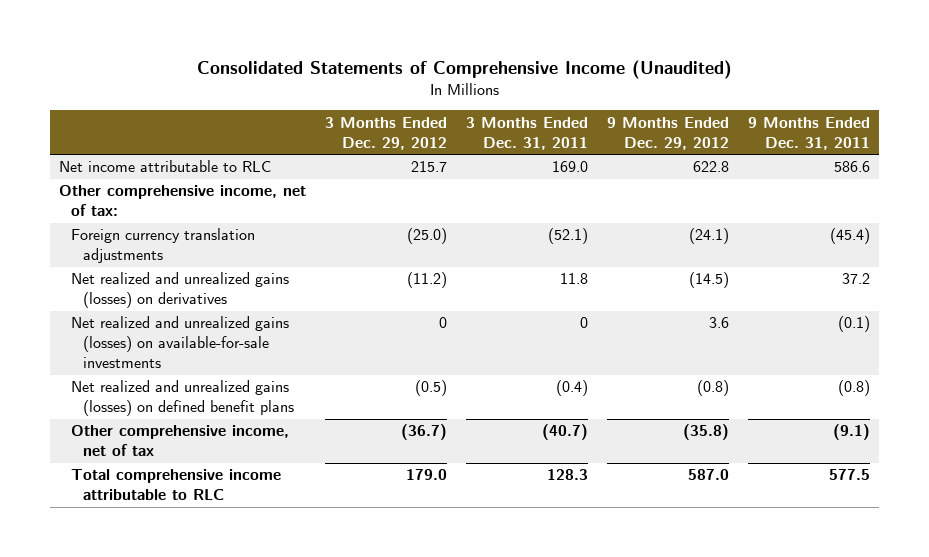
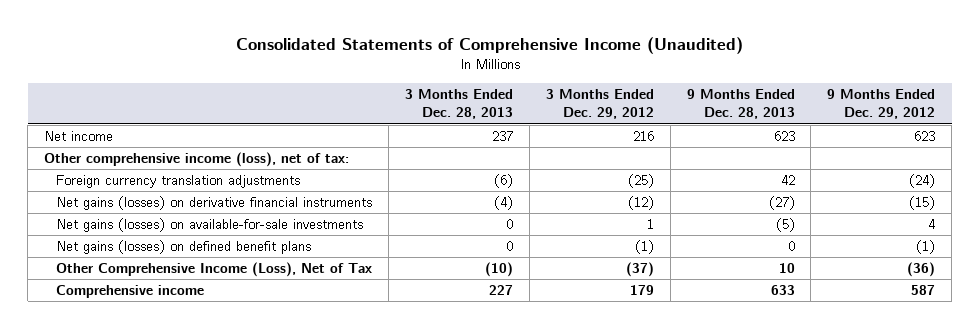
[466,116,589,150] 3 Months Ended Dec. 31, 2011 -> none
[748,116,871,150] 9 Months Ended Dec. 31, 2011 -> none
none -> [405,89,514,120] 3 Months Ended Dec. 28, 2013
none -> [686,89,795,120] 9 Months Ended Dec. 28, 2013
[59,160,272,173] Net income attributable to RLC -> [43,131,113,142] Net income
[411,161,448,173] 215.7 -> [632,131,654,142] 216
[693,161,730,173] 622.8 -> [914,131,936,142] 623
[59,185,307,217] Other comprehensive income, net of tax: -> [43,152,349,168] Other comprehensive income (loss), net of tax:
[407,228,448,245] (25.0) -> [627,174,654,189] (25)
[689,228,730,245] (24.1) -> [909,174,936,189] (24)
[71,272,290,309] Net realized and unrealized gains (losses) on derivatives -> [56,196,373,211] Net gains (losses) on derivative financial instruments
[407,272,448,289] (11.2) -> [627,196,654,211] (12)
[689,272,730,289] (14.5) -> [909,196,936,211] (15)
[71,316,290,368] Net realized and unrealized gains (losses) on available-for-sale investments -> [56,218,364,233] Net gains (losses) on available-for-sale investments
[439,317,448,329] 0 -> [646,219,654,230] 1
[709,317,730,329] 3.6 -> [928,219,936,230] 4
[71,380,294,417] Net realized and unrealized gains (losses) on defined benefit plans -> [56,240,312,255] Net gains (losses) on defined benefit plans
[415,380,448,397] (0.5) -> [634,240,654,255] (1)
[697,380,730,397] (0.8) -> [916,240,936,255] (1)
[71,425,290,457] Other comprehensive income, net of tax -> [56,262,373,278] Other Comprehensive Income (Loss), Net of Tax
[401,424,448,441] (36.7) -> [625,262,654,278] (37)
[683,424,730,441] (35.8) -> [907,262,936,278] (36)
[71,469,282,501] Total comprehensive income attributable to RLC -> [56,285,205,299] Comprehensive income
[406,469,448,481] 179.0 -> [629,285,654,296] 179
[688,469,730,481] 587.0 -> [911,285,936,296] 587

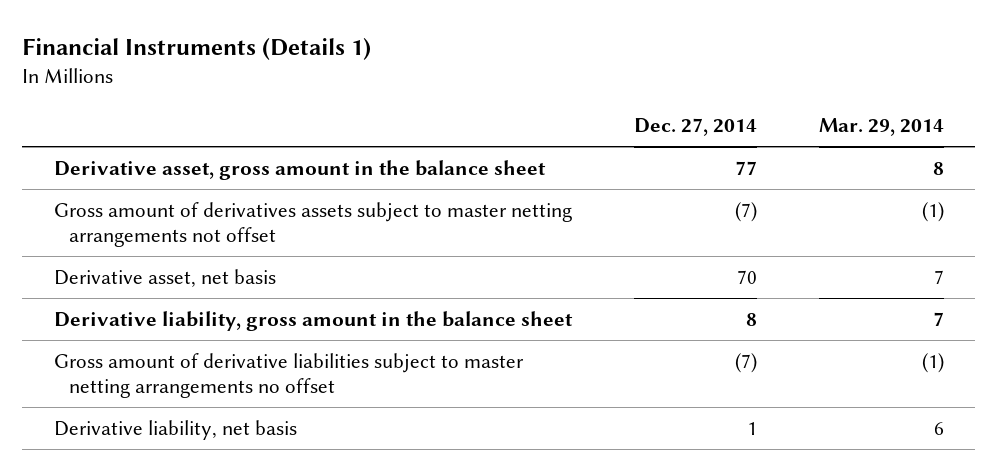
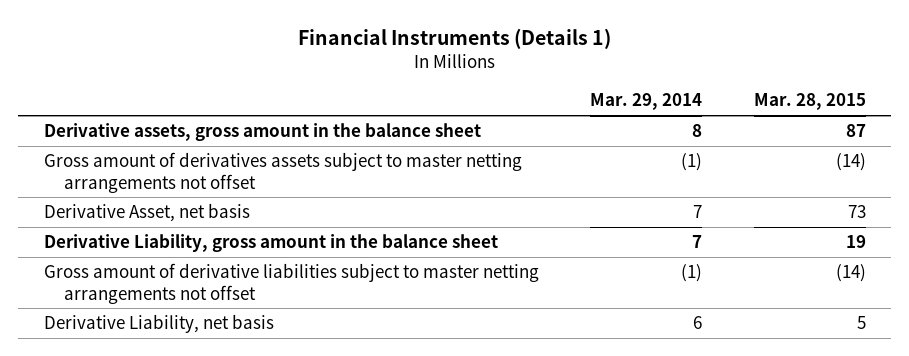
[633,118,757,137] Dec. 27, 2014 -> none
none -> [753,93,866,111] Mar. 28, 2015
[53,159,546,180] Derivative asset, gross amount in the balance sheet -> [43,123,481,142] Derivative assets, gross amount in the balance sheet
[53,268,276,287] Derivative asset, net basis -> [43,203,250,223] Derivative Asset, net basis
[53,310,573,331] Derivative liability, gross amount in the balance sheet -> [43,234,498,253] Derivative Liability, gross amount in the balance sheet
[53,352,524,399] Gross amount of derivative liabilities subject to master netting arrangements no offset -> [43,263,539,304] Gross amount of derivative liabilities subject to master netting arrangements not offset
[53,419,297,440] Derivative liability, net basis -> [43,314,274,334] Derivative Liability, net basis

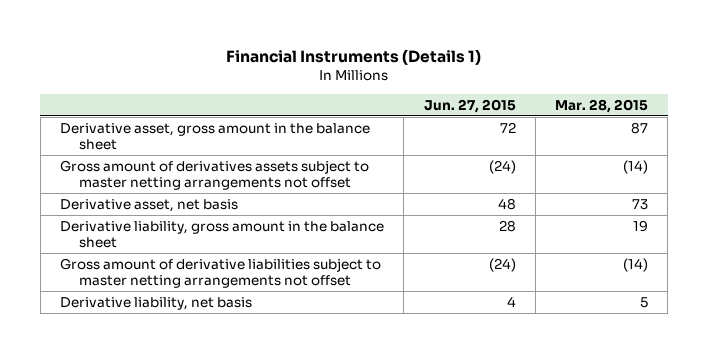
[590,93,703,111] Mar. 29, 2014 -> none
none -> [423,98,516,113] Jun. 27, 2015
[43,123,481,142] Derivative assets, gross amount in the balance sheet -> [60,123,371,151] Derivative asset, gross amount in the balance sheet
[43,203,250,223] Derivative Asset, net basis -> [60,199,239,213] Derivative asset, net basis
[43,234,498,253] Derivative Liability, gross amount in the balance sheet -> [60,221,385,249] Derivative liability, gross amount in the balance sheet
[43,314,274,334] Derivative Liability, net basis -> [60,297,253,311] Derivative liability, net basis

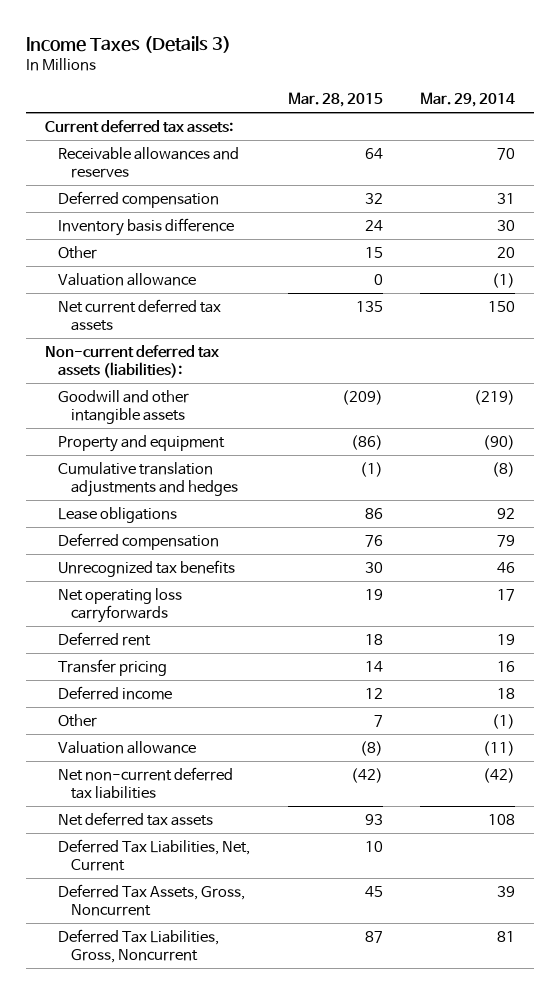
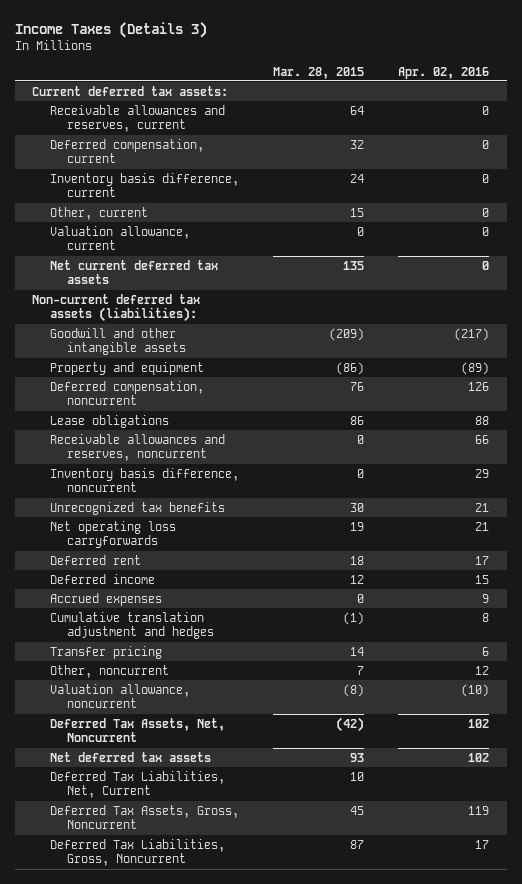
[420,92,516,108] Mar. 29, 2014 -> none
none -> [398,66,490,79] Apr. 02, 2016
[57,146,239,178] Receivable allowances and reserves -> [49,104,225,133] Receivable allowances and reserves, current
[57,190,219,208] Deferred compensation -> [49,138,204,164] Deferred compensation, current
[57,217,234,236] Inventory basis difference -> [49,172,239,198] Inventory basis difference, current
[57,245,97,259] Other -> [49,206,148,220] Other, current
[57,272,196,286] Valuation allowance -> [49,225,190,251] Valuation allowance, current
[57,461,238,497] Cumulative translation adjustments and hedges -> none
none -> [49,380,204,406] Deferred compensation, noncurrent
[57,532,219,550] Deferred compensation -> none
none -> [49,433,225,462] Receivable allowances and reserves, noncurrent
none -> [49,467,239,493] Inventory basis difference, noncurrent
[57,766,233,799] Net non-current deferred tax liabilities -> none
none -> [49,592,162,606] Accrued expenses
none -> [49,611,214,640] Cumulative translation adjustment and hedges
[57,658,167,676] Transfer pricing -> [49,645,162,659] Transfer pricing
[57,713,97,727] Other -> [49,664,169,678] Other, noncurrent
[57,740,196,754] Valuation allowance -> [49,683,190,709] Valuation allowance, noncurrent
none -> [49,717,225,743] Deferred Tax Assets, Net, Noncurrent

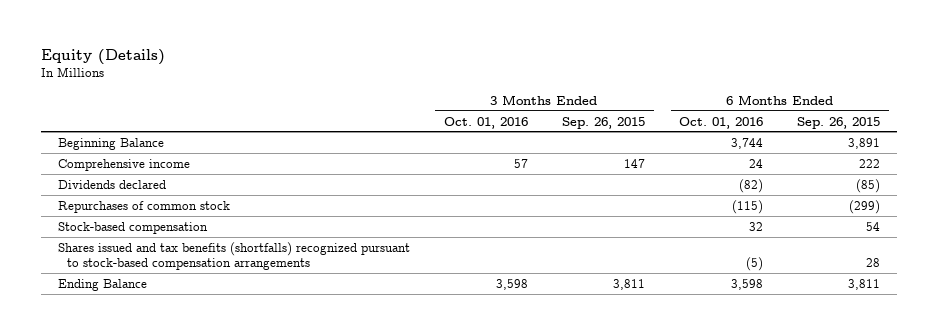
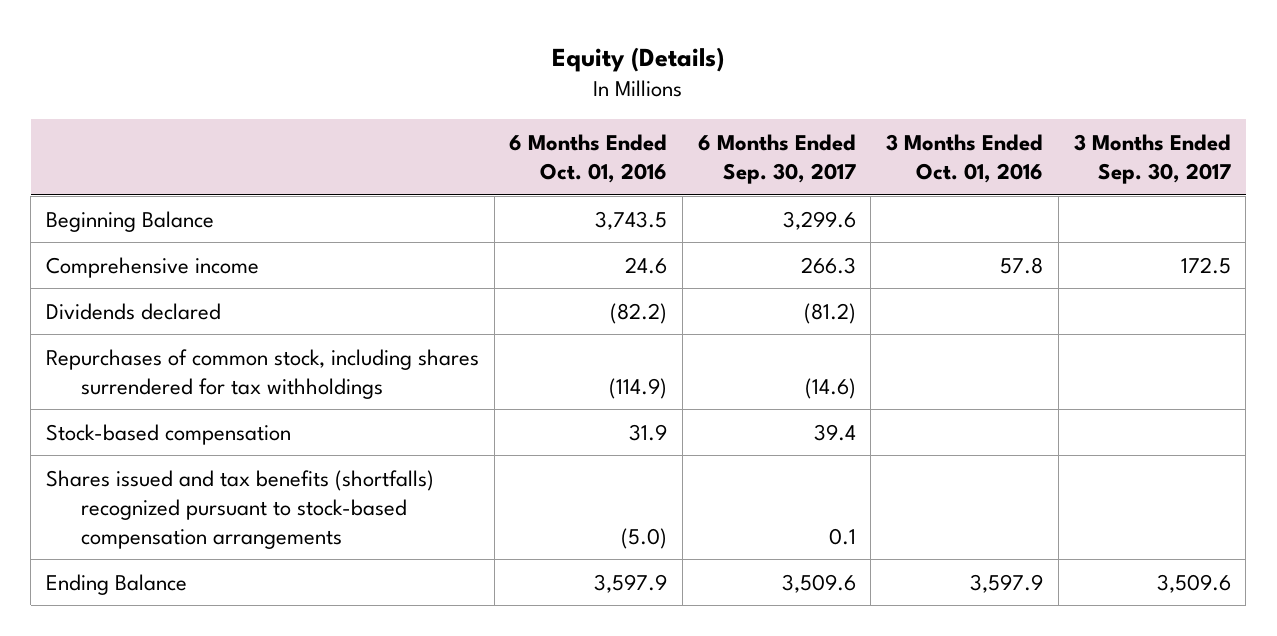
[561,116,645,129] Sep. 26, 2015 -> none
[797,116,881,129] Sep. 26, 2015 -> none
none -> [697,133,856,184] 6 Months Ended Sep. 30, 2017
none -> [1073,133,1231,184] 3 Months Ended Sep. 30, 2017
[731,137,764,149] 3,744 -> [595,210,668,230] 3,743.5
[513,158,528,168] 57 -> [1000,256,1044,274] 57.8
[749,158,764,168] 24 -> [625,256,668,274] 24.6
[739,178,764,193] (82) -> [610,302,668,324] (82.2)
[57,200,230,213] Repurchases of common stock -> [46,348,480,399] Repurchases of common stock, including shares surrendered for tax withholdings
[732,199,764,214] (115) -> [609,377,668,399] (114.9)
[749,221,764,231] 32 -> [629,423,668,441] 31.9
[746,257,764,272] (5) -> [621,527,668,549] (5.0)
[495,278,528,290] 3,598 -> [970,573,1044,593] 3,597.9
[731,278,764,290] 3,598 -> [594,573,668,593] 3,597.9

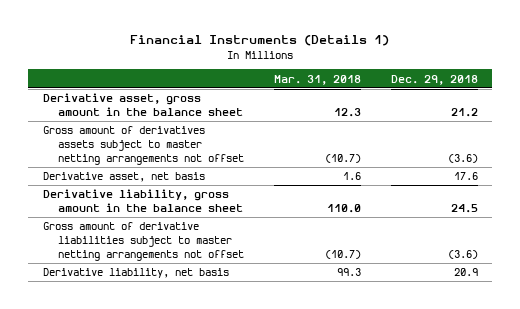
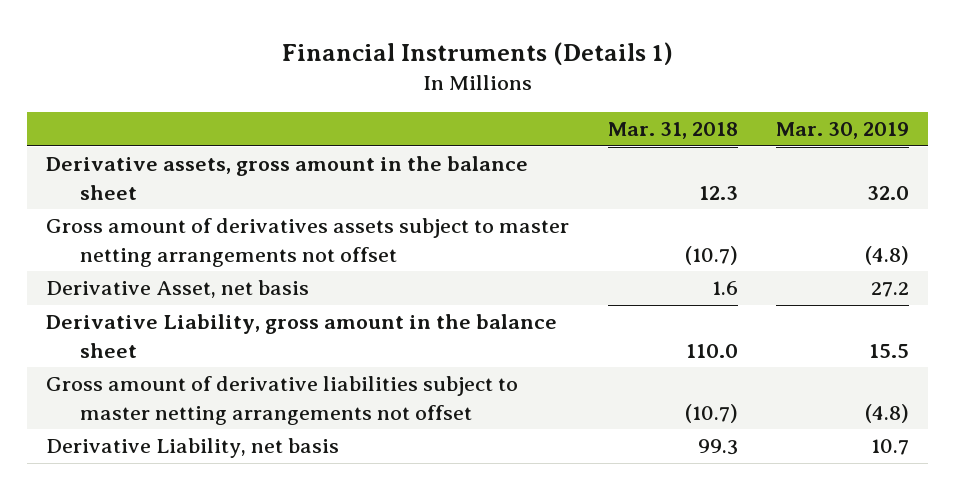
[390,74,478,85] Dec. 29, 2018 -> none
none -> [776,122,910,140] Mar. 30, 2019
[42,93,244,116] Derivative asset, gross amount in the balance sheet -> [46,156,529,200] Derivative assets, gross amount in the balance sheet
[42,172,205,183] Derivative asset, net basis -> [46,280,310,299] Derivative Asset, net basis
[42,189,244,212] Derivative liability, gross amount in the balance sheet -> [46,314,558,358] Derivative Liability, gross amount in the balance sheet
[42,268,229,279] Derivative liability, net basis -> [46,438,340,459] Derivative Liability, net basis

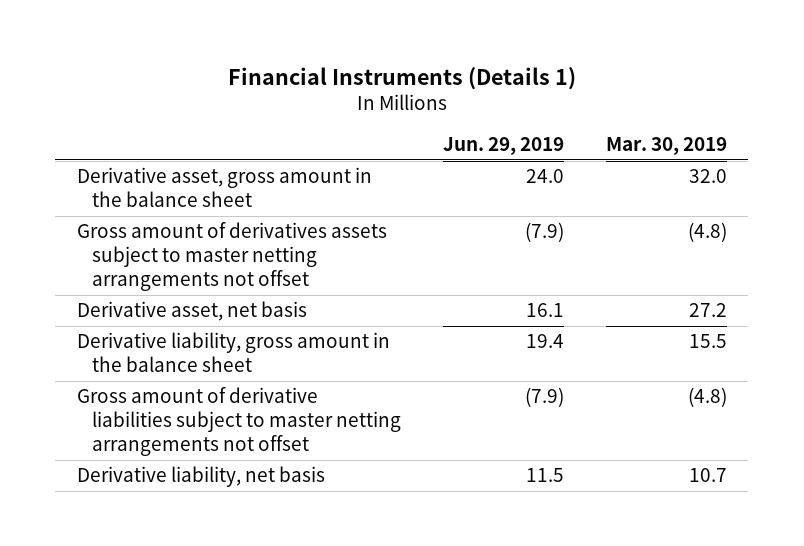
[607,122,738,140] Mar. 31, 2018 -> none
none -> [442,137,564,156] Jun. 29, 2019
[46,156,529,200] Derivative assets, gross amount in the balance sheet -> [76,167,372,208] Derivative asset, gross amount in the balance sheet
[46,280,310,299] Derivative Asset, net basis -> [76,301,307,322] Derivative asset, net basis
[46,314,558,358] Derivative Liability, gross amount in the balance sheet -> [76,332,390,373] Derivative liability, gross amount in the balance sheet
[46,438,340,459] Derivative Liability, net basis -> [76,466,325,488] Derivative liability, net basis

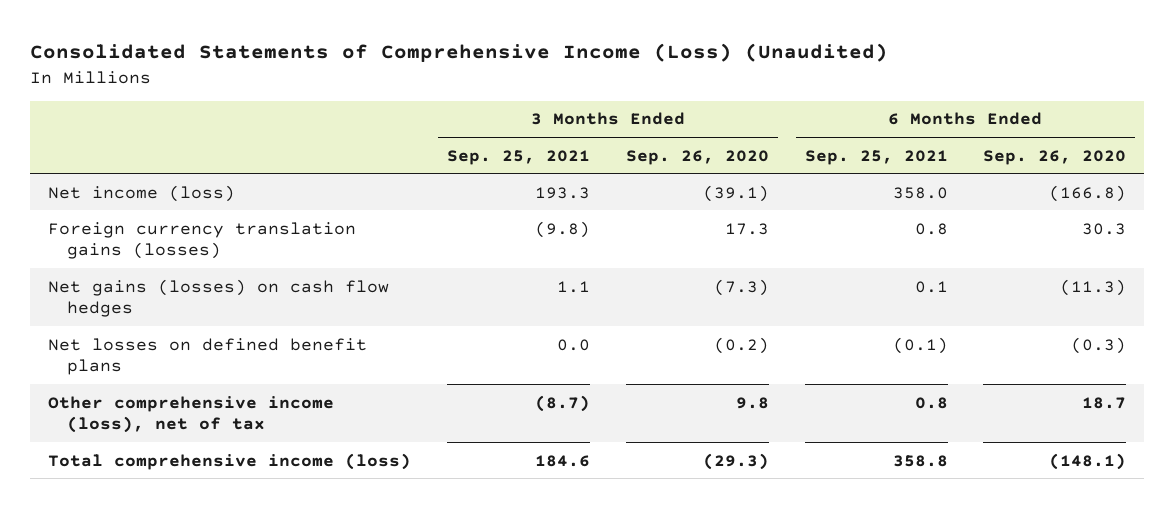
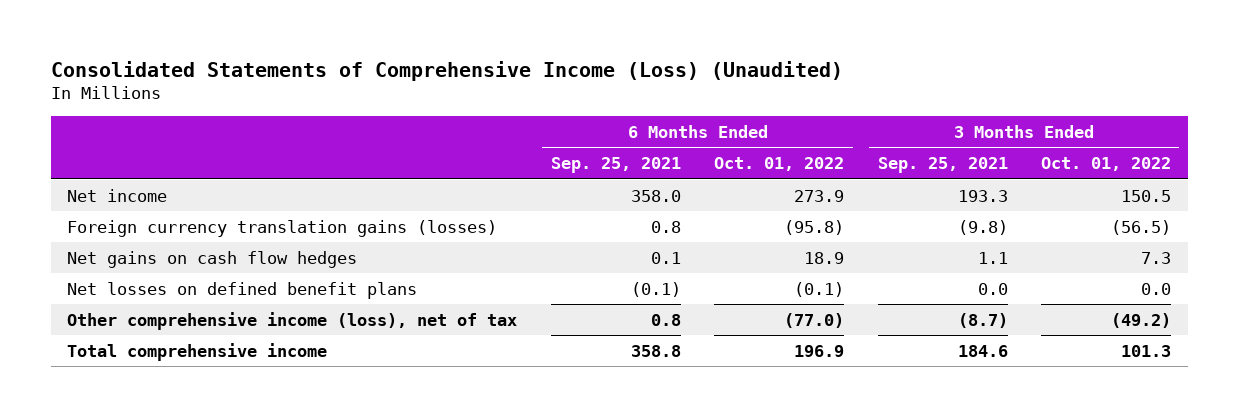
[625,149,769,165] Sep. 26, 2020 -> none
[983,149,1127,165] Sep. 26, 2020 -> none
none -> [714,157,845,172] Oct. 01, 2022
none -> [1041,157,1172,172] Oct. 01, 2022
[47,184,235,202] Net income (loss) -> [67,188,168,202] Net income
[47,278,389,318] Net gains (losses) on cash flow hedges -> [67,250,358,268] Net gains on cash flow hedges
[47,452,411,470] Total comprehensive income (loss) -> [67,342,328,361] Total comprehensive income

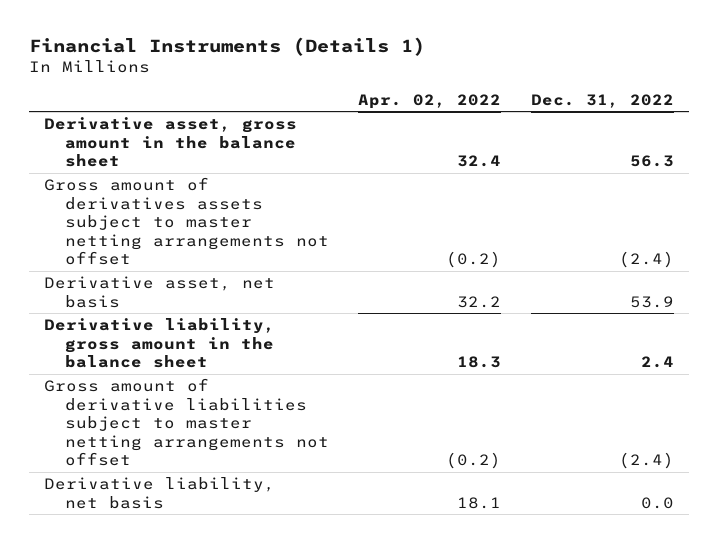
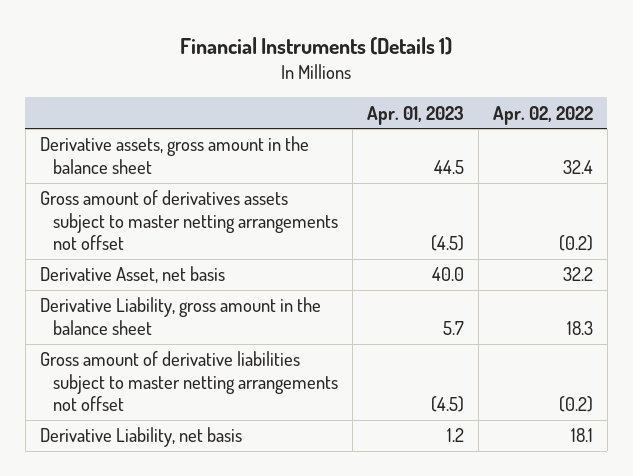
[531,93,675,108] Dec. 31, 2022 -> none
none -> [366,105,464,125] Apr. 01, 2023
[43,117,297,168] Derivative asset, gross amount in the balance sheet -> [39,136,309,174] Derivative assets, gross amount in the balance sheet
[43,276,275,308] Derivative asset, net basis -> [39,266,225,284] Derivative Asset, net basis
[43,318,275,369] Derivative liability, gross amount in the balance sheet -> [39,297,321,335] Derivative Liability, gross amount in the balance sheet
[43,477,275,509] Derivative liability, net basis -> [39,427,242,448] Derivative Liability, net basis

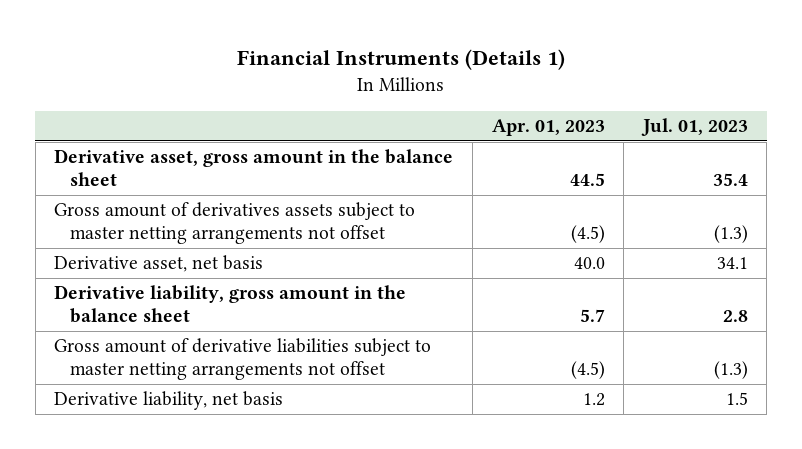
[492,105,593,125] Apr. 02, 2022 -> none
none -> [640,117,748,136] Jul. 01, 2023
[39,136,309,174] Derivative assets, gross amount in the balance sheet -> [54,149,454,186] Derivative asset, gross amount in the balance sheet
[39,266,225,284] Derivative Asset, net basis -> [54,255,264,273] Derivative asset, net basis
[39,297,321,335] Derivative Liability, gross amount in the balance sheet -> [54,285,407,323] Derivative liability, gross amount in the balance sheet
[39,427,242,448] Derivative Liability, net basis -> [54,391,284,411] Derivative liability, net basis

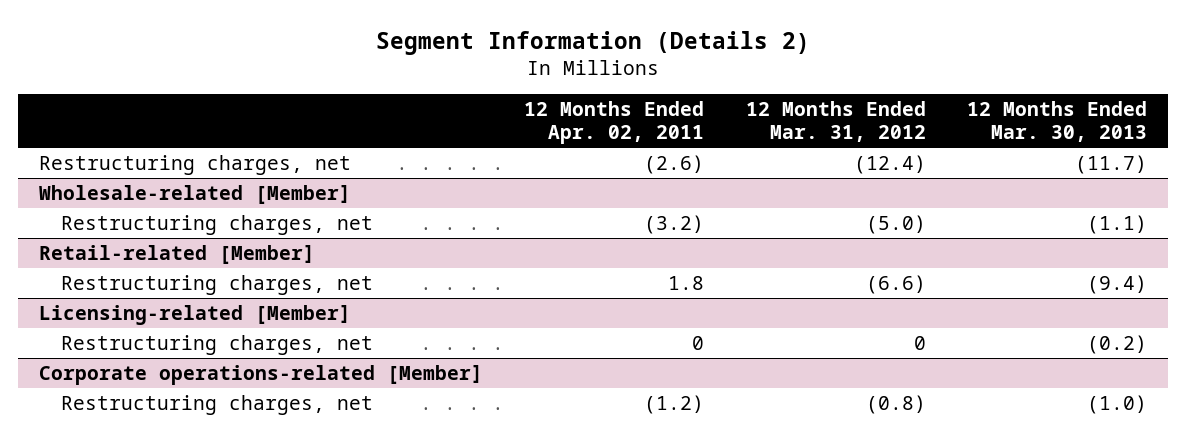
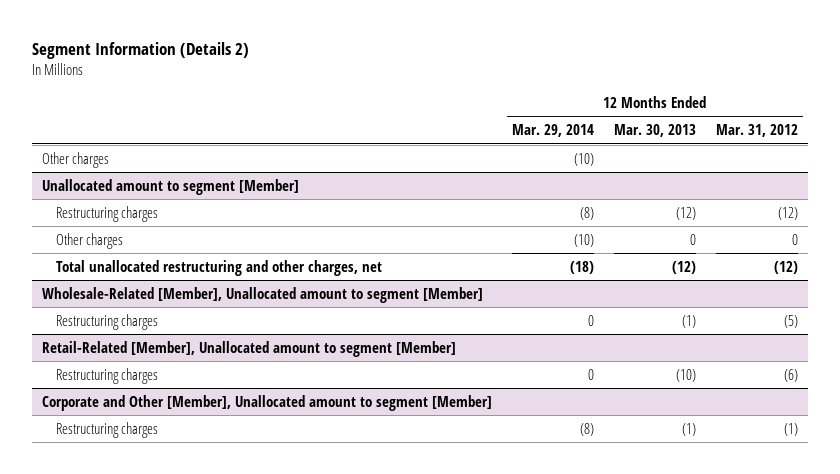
[524,100,705,145] 12 Months Ended Apr. 02, 2011 -> none
none -> [511,124,594,138] Mar. 29, 2014
[39,185,352,205] Wholesale-related [Member] -> none
[39,245,316,265] Retail-related [Member] -> none
[39,305,352,326] Licensing-related [Member] -> none
[39,365,484,386] Corporate operations-related [Member] -> none
[61,395,374,416] Restructuring charges, net -> none
none -> [41,151,109,168] Other charges
none -> [41,178,299,195] Unallocated amount to segment [Member]
[39,155,352,176] Restructuring charges, net -> [56,205,159,222] Restructuring charges
[853,155,926,175] (12.4) -> [778,206,799,220] (12)
[1075,155,1148,175] (11.7) -> [676,206,697,220] (12)
none -> [56,232,124,249] Other charges
none -> [56,259,383,276] Total unallocated restructuring and other charges, net
none -> [41,286,483,303] Wholesale-Related [Member], Unallocated amount to segment [Member]
[61,215,374,236] Restructuring charges, net -> [56,313,159,330] Restructuring charges
[865,215,926,235] (5.0) -> [784,314,799,328] (5)
[1087,215,1148,235] (1.1) -> [682,314,697,328] (1)
none -> [41,340,456,357] Retail-Related [Member], Unallocated amount to segment [Member]
[61,275,374,296] Restructuring charges, net -> [56,367,159,384] Restructuring charges
[865,275,926,295] (6.6) -> [784,368,799,382] (6)
[1087,275,1148,295] (9.4) -> [676,368,697,382] (10)
none -> [41,394,492,411] Corporate and Other [Member], Unallocated amount to segment [Member]
[61,335,374,356] Restructuring charges, net -> [56,421,159,438] Restructuring charges
[913,336,926,351] 0 -> [784,422,799,436] (1)
[1087,335,1148,355] (0.2) -> [682,422,697,436] (1)

